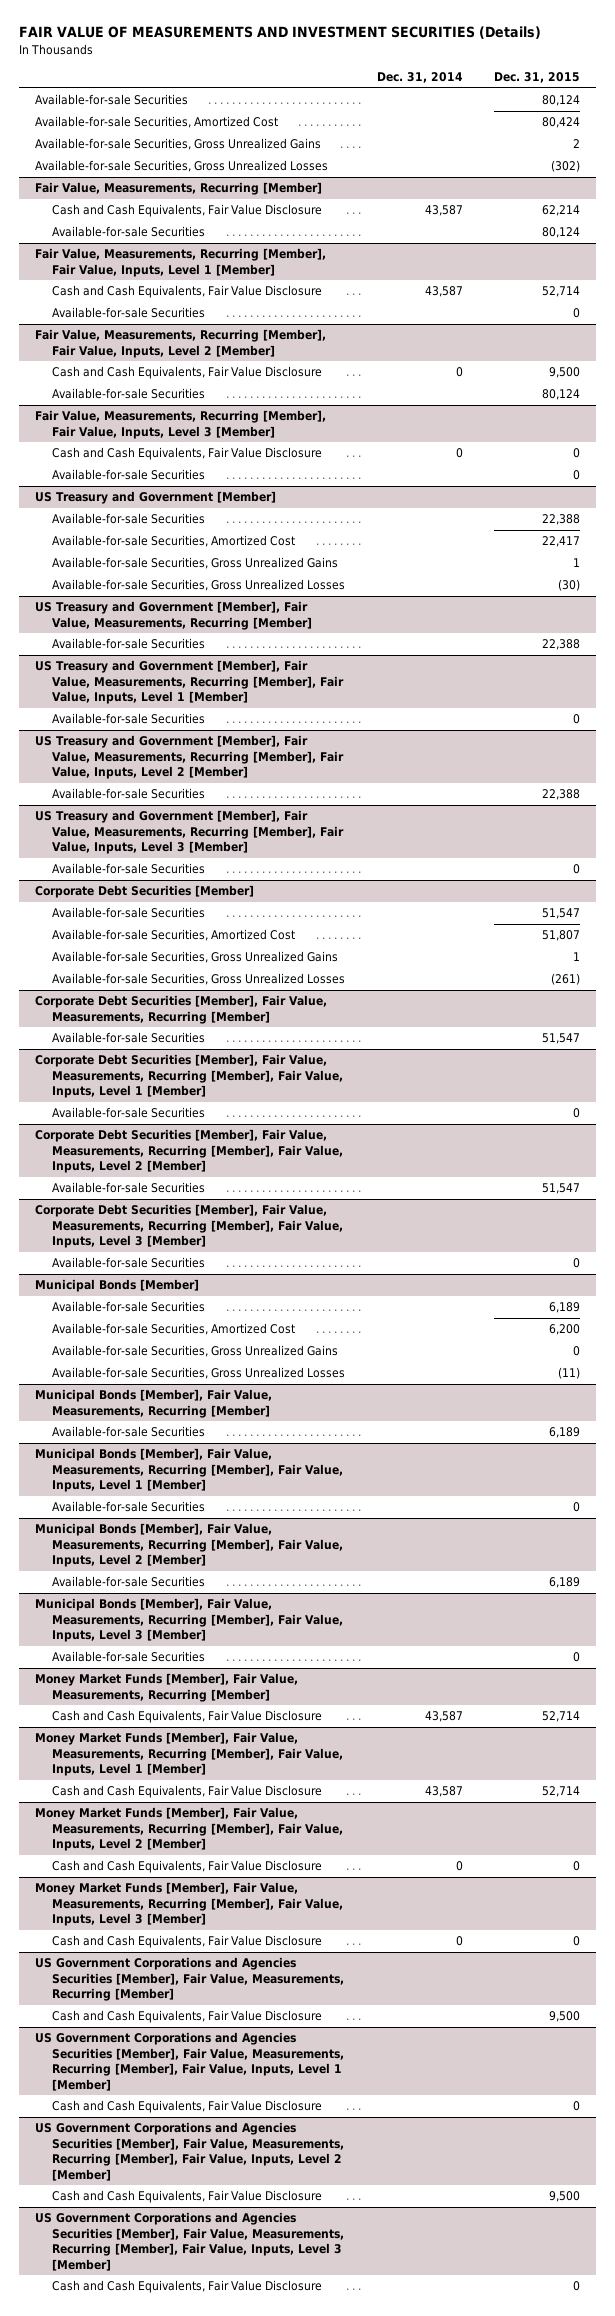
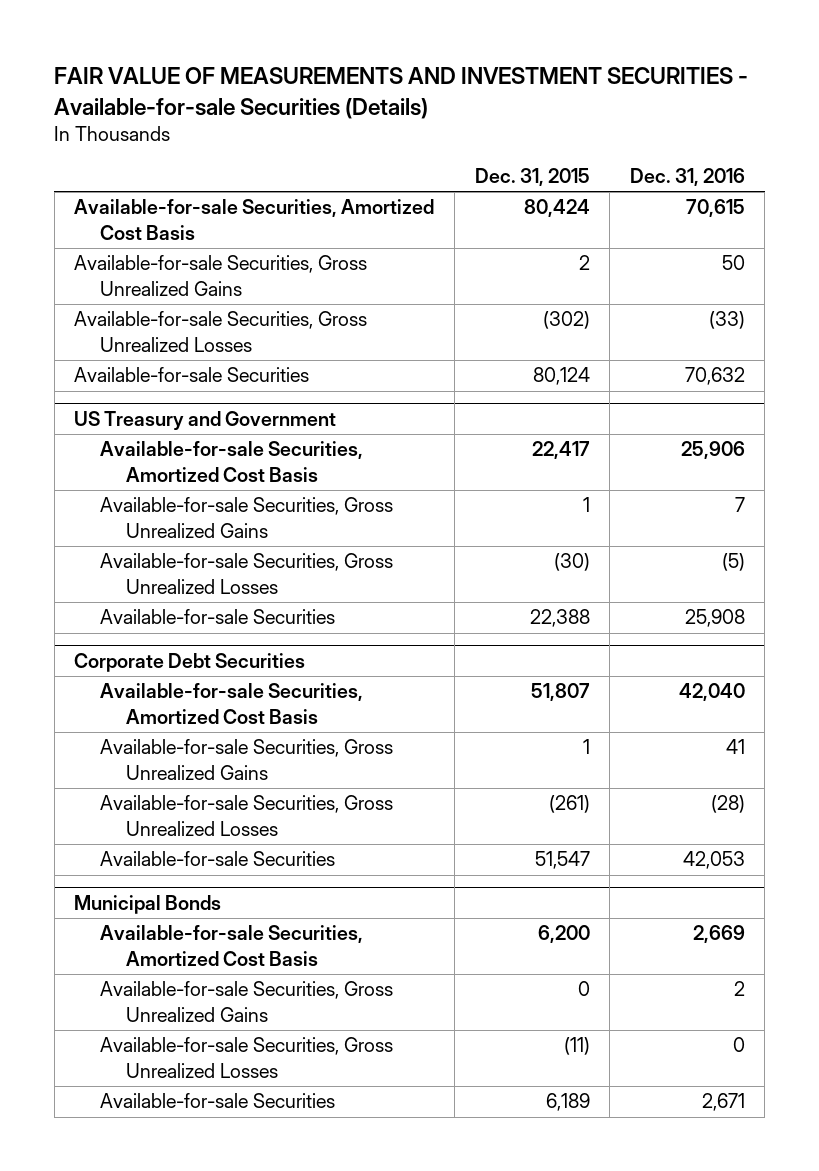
[18,26,541,40] FAIR VALUE OF MEASUREMENTS AND INVESTMENT SECURITIES (Details) -> [54,67,749,119] FAIR VALUE OF MEASUREMENTS AND INVESTMENT SECURITIES - Available-for-sale Securities (Details)
[376,71,463,83] Dec. 31, 2014 -> none
none -> [629,167,745,186] Dec. 31, 2016
[34,94,188,106] Available-for-sale Securities -> none
[34,116,278,129] Available-for-sale Securities, Amortized Cost -> [74,199,435,240] Available-for-sale Securities, Amortized Cost Basis
[34,182,322,196] Fair Value, Measurements, Recurring [Member] -> none
[52,204,323,218] Cash and Cash Equivalents, Fair Value Disclosure -> none
[34,248,326,277] Fair Value, Measurements, Recurring [Member], Fair Value, Inputs, Level 1 [Member] -> none
[52,285,323,299] Cash and Cash Equivalents, Fair Value Disclosure -> none
[52,307,206,319] Available-for-sale Securities -> none
[34,329,326,358] Fair Value, Measurements, Recurring [Member], Fair Value, Inputs, Level 2 [Member] -> none
[52,366,323,380] Cash and Cash Equivalents, Fair Value Disclosure -> none
[52,388,206,400] Available-for-sale Securities -> none
[34,410,326,439] Fair Value, Measurements, Recurring [Member], Fair Value, Inputs, Level 3 [Member] -> none
[52,447,323,461] Cash and Cash Equivalents, Fair Value Disclosure -> none
[52,469,206,481] Available-for-sale Securities -> none
[52,513,206,525] Available-for-sale Securities -> none
[34,491,276,505] US Treasury and Government [Member] -> [74,411,337,431] US Treasury and Government
[52,535,296,548] Available-for-sale Securities, Amortized Cost -> [100,441,364,482] Available-for-sale Securities, Amortized Cost Basis
[34,601,313,630] US Treasury and Government [Member], Fair Value, Measurements, Recurring [Member] -> none
[34,660,345,705] US Treasury and Government [Member], Fair Value, Measurements, Recurring [Member], Fair Value, Inputs, Level 1 [Member] -> none
[52,713,206,725] Available-for-sale Securities -> none
[34,735,345,780] US Treasury and Government [Member], Fair Value, Measurements, Recurring [Member], Fair Value, Inputs, Level 2 [Member] -> none
[52,788,206,800] Available-for-sale Securities -> none
[34,810,345,855] US Treasury and Government [Member], Fair Value, Measurements, Recurring [Member], Fair Value, Inputs, Level 3 [Member] -> none
[52,863,206,875] Available-for-sale Securities -> none
[52,907,206,919] Available-for-sale Securities -> none
[34,885,254,899] Corporate Debt Securities [Member] -> [74,653,306,673] Corporate Debt Securities
[52,929,296,942] Available-for-sale Securities, Amortized Cost -> [100,683,364,724] Available-for-sale Securities, Amortized Cost Basis
[34,995,327,1024] Corporate Debt Securities [Member], Fair Value, Measurements, Recurring [Member] -> none
[34,1054,344,1099] Corporate Debt Securities [Member], Fair Value, Measurements, Recurring [Member], Fair Value, Inputs, Level 1 [Member] -> none
[52,1107,206,1119] Available-for-sale Securities -> none
[34,1129,344,1174] Corporate Debt Securities [Member], Fair Value, Measurements, Recurring [Member], Fair Value, Inputs, Level 2 [Member] -> none
[52,1182,206,1194] Available-for-sale Securities -> none
[34,1204,344,1249] Corporate Debt Securities [Member], Fair Value, Measurements, Recurring [Member], Fair Value, Inputs, Level 3 [Member] -> none
[52,1257,206,1269] Available-for-sale Securities -> none
[52,1301,206,1313] Available-for-sale Securities -> none
[34,1279,199,1293] Municipal Bonds [Member] -> [74,895,222,915] Municipal Bonds
[52,1323,296,1336] Available-for-sale Securities, Amortized Cost -> [100,925,364,966] Available-for-sale Securities, Amortized Cost Basis
[34,1389,272,1418] Municipal Bonds [Member], Fair Value, Measurements, Recurring [Member] -> none
[34,1448,344,1493] Municipal Bonds [Member], Fair Value, Measurements, Recurring [Member], Fair Value, Inputs, Level 1 [Member] -> none
[52,1501,206,1513] Available-for-sale Securities -> none
[34,1523,344,1568] Municipal Bonds [Member], Fair Value, Measurements, Recurring [Member], Fair Value, Inputs, Level 2 [Member] -> none
[52,1576,206,1588] Available-for-sale Securities -> none
[34,1598,344,1643] Municipal Bonds [Member], Fair Value, Measurements, Recurring [Member], Fair Value, Inputs, Level 3 [Member] -> none
[52,1651,206,1663] Available-for-sale Securities -> none
[34,1673,298,1702] Money Market Funds [Member], Fair Value, Measurements, Recurring [Member] -> none
[52,1710,323,1724] Cash and Cash Equivalents, Fair Value Disclosure -> none
[34,1732,344,1777] Money Market Funds [Member], Fair Value, Measurements, Recurring [Member], Fair Value, Inputs, Level 1 [Member] -> none
[52,1785,323,1799] Cash and Cash Equivalents, Fair Value Disclosure -> none
[34,1807,344,1852] Money Market Funds [Member], Fair Value, Measurements, Recurring [Member], Fair Value, Inputs, Level 2 [Member] -> none
[52,1860,323,1874] Cash and Cash Equivalents, Fair Value Disclosure -> none
[34,1882,344,1927] Money Market Funds [Member], Fair Value, Measurements, Recurring [Member], Fair Value, Inputs, Level 3 [Member] -> none
[52,1935,323,1949] Cash and Cash Equivalents, Fair Value Disclosure -> none
[34,1957,345,2002] US Government Corporations and Agencies Securities [Member], Fair Value, Measurements, Recurring [Member] -> none
[52,2010,323,2024] Cash and Cash Equivalents, Fair Value Disclosure -> none
[34,2032,345,2091] US Government Corporations and Agencies Securities [Member], Fair Value, Measurements, Recurring [Member], Fair Value, Inputs, Level 1 [Member] -> none
[52,2100,323,2114] Cash and Cash Equivalents, Fair Value Disclosure -> none
[34,2122,345,2181] US Government Corporations and Agencies Securities [Member], Fair Value, Measurements, Recurring [Member], Fair Value, Inputs, Level 2 [Member] -> none
[52,2190,323,2204] Cash and Cash Equivalents, Fair Value Disclosure -> none
[34,2212,345,2271] US Government Corporations and Agencies Securities [Member], Fair Value, Measurements, Recurring [Member], Fair Value, Inputs, Level 3 [Member] -> none
[52,2280,323,2294] Cash and Cash Equivalents, Fair Value Disclosure -> none

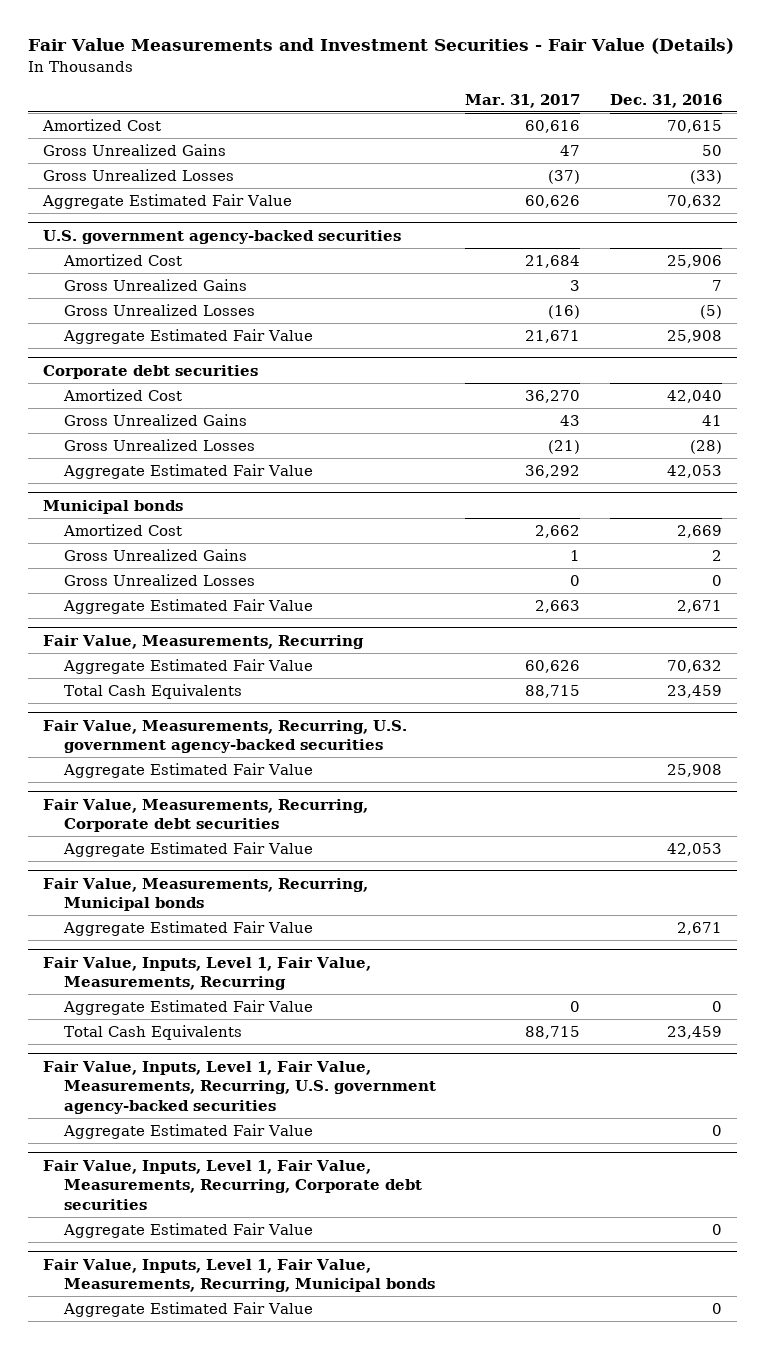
[54,67,749,119] FAIR VALUE OF MEASUREMENTS AND INVESTMENT SECURITIES - Available-for-sale Securities (Details) -> [28,38,735,55] Fair Value Measurements and Investment Securities - Fair Value (Details)
[474,167,590,186] Dec. 31, 2015 -> none
none -> [465,93,581,108] Mar. 31, 2017
[74,199,435,240] Available-for-sale Securities, Amortized Cost Basis -> [41,119,161,132] Amortized Cost
[74,255,368,296] Available-for-sale Securities, Gross Unrealized Gains -> [42,144,226,157] Gross Unrealized Gains
[74,311,368,352] Available-for-sale Securities, Gross Unrealized Losses -> [42,169,234,182] Gross Unrealized Losses
[74,367,310,383] Available-for-sale Securities -> [41,194,292,210] Aggregate Estimated Fair Value
[74,411,337,431] US Treasury and Government -> [42,229,401,244] U.S. government agency-backed securities
[100,441,364,482] Available-for-sale Securities, Amortized Cost Basis -> [62,254,182,267] Amortized Cost
[100,497,394,538] Available-for-sale Securities, Gross Unrealized Gains -> [63,279,247,292] Gross Unrealized Gains
[100,553,394,594] Available-for-sale Securities, Gross Unrealized Losses -> [63,304,255,317] Gross Unrealized Losses
[100,609,336,625] Available-for-sale Securities -> [62,329,313,345] Aggregate Estimated Fair Value
[74,653,306,673] Corporate Debt Securities -> [42,364,258,379] Corporate debt securities
[100,683,364,724] Available-for-sale Securities, Amortized Cost Basis -> [62,389,182,402] Amortized Cost
[100,739,394,780] Available-for-sale Securities, Gross Unrealized Gains -> [63,414,247,427] Gross Unrealized Gains
[100,795,394,836] Available-for-sale Securities, Gross Unrealized Losses -> [63,439,255,452] Gross Unrealized Losses
[100,851,336,867] Available-for-sale Securities -> [62,464,313,480] Aggregate Estimated Fair Value
[74,895,222,915] Municipal Bonds -> [42,499,183,514] Municipal bonds
[100,925,364,966] Available-for-sale Securities, Amortized Cost Basis -> [62,524,182,537] Amortized Cost
[100,981,394,1022] Available-for-sale Securities, Gross Unrealized Gains -> [63,549,247,562] Gross Unrealized Gains
[100,1037,394,1078] Available-for-sale Securities, Gross Unrealized Losses -> [63,574,255,587] Gross Unrealized Losses
[100,1093,336,1109] Available-for-sale Securities -> [62,599,313,615] Aggregate Estimated Fair Value
none -> [42,634,364,649] Fair Value, Measurements, Recurring
none -> [62,659,313,675] Aggregate Estimated Fair Value
none -> [63,684,242,700] Total Cash Equivalents
none -> [42,719,407,754] Fair Value, Measurements, Recurring, U.S. government agency-backed securities
none -> [62,763,313,779] Aggregate Estimated Fair Value
none -> [42,798,368,833] Fair Value, Measurements, Recurring, Corporate debt securities
none -> [62,842,313,858] Aggregate Estimated Fair Value
none -> [42,877,368,912] Fair Value, Measurements, Recurring, Municipal bonds
none -> [62,921,313,937] Aggregate Estimated Fair Value
none -> [42,956,371,991] Fair Value, Inputs, Level 1, Fair Value, Measurements, Recurring
none -> [62,1000,313,1016] Aggregate Estimated Fair Value
none -> [63,1025,242,1041] Total Cash Equivalents
none -> [42,1060,436,1114] Fair Value, Inputs, Level 1, Fair Value, Measurements, Recurring, U.S. government agency-backed securities
none -> [62,1124,313,1140] Aggregate Estimated Fair Value
none -> [42,1159,422,1210] Fair Value, Inputs, Level 1, Fair Value, Measurements, Recurring, Corporate debt securities
none -> [62,1223,313,1239] Aggregate Estimated Fair Value
none -> [42,1258,435,1293] Fair Value, Inputs, Level 1, Fair Value, Measurements, Recurring, Municipal bonds
none -> [62,1302,313,1318] Aggregate Estimated Fair Value

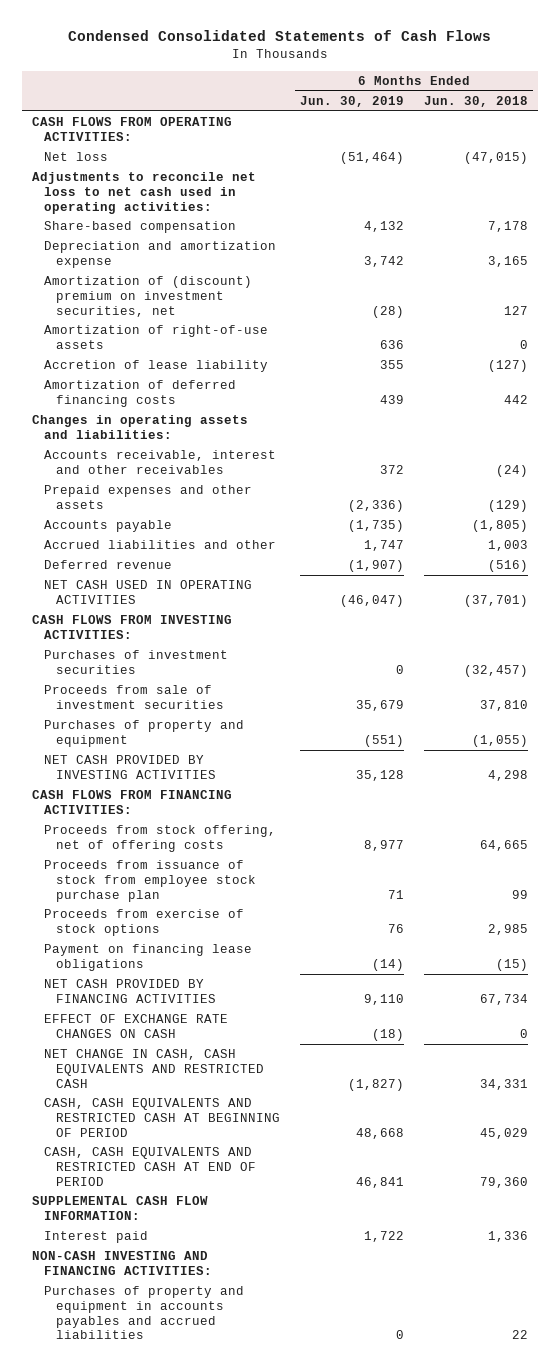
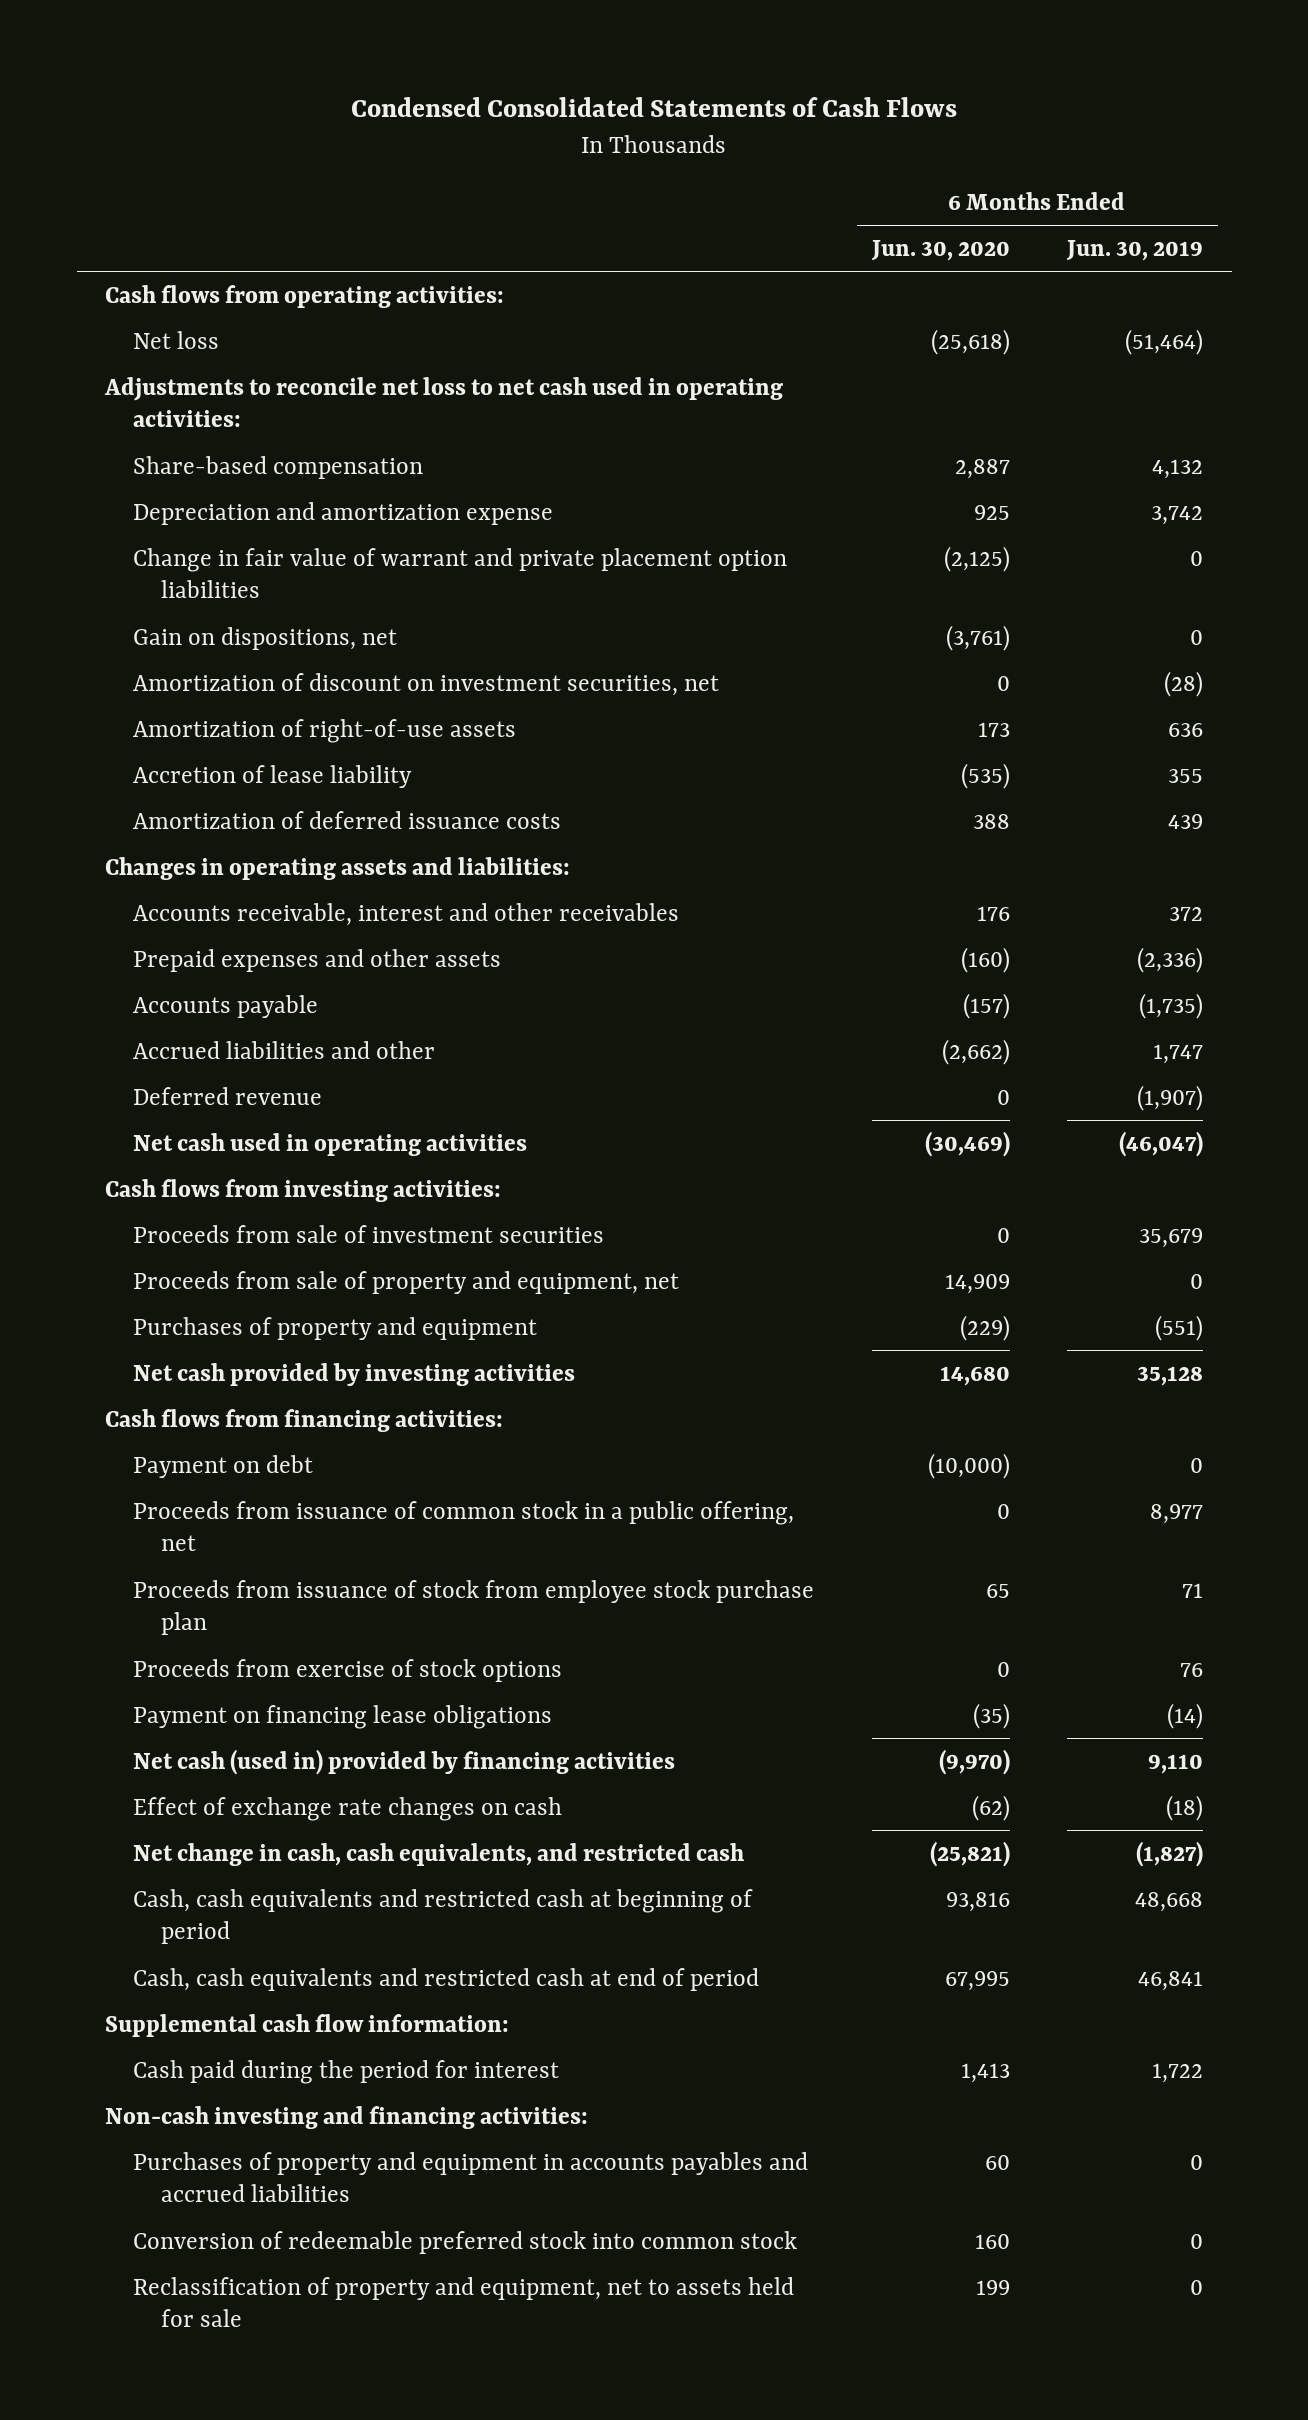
[424,96,529,108] Jun. 30, 2018 -> none
none -> [870,239,1010,261] Jun. 30, 2020
[31,117,232,141] CASH FLOWS FROM OPERATING ACTIVITIES: -> [105,284,505,308] Cash flows from operating activities:
none -> [132,547,787,599] Change in fair value of warrant and private placement option liabilities
none -> [132,626,397,650] Gain on dispositions, net
[43,276,252,317] Amortization of (discount) premium on investment securities, net -> [132,672,719,696] Amortization of discount on investment securities, net
[43,380,236,407] Amortization of deferred financing costs -> [132,810,561,829] Amortization of deferred issuance costs
[43,650,228,674] Purchases of investment securities -> none
[43,580,252,604] NET CASH USED IN OPERATING ACTIVITIES -> [132,1132,527,1156] Net cash used in operating activities
[31,615,232,639] CASH FLOWS FROM INVESTING ACTIVITIES: -> [105,1178,502,1202] Cash flows from investing activities:
none -> [132,1270,679,1294] Proceeds from sale of property and equipment, net
[43,755,216,779] NET CASH PROVIDED BY INVESTING ACTIVITIES -> [132,1362,575,1386] Net cash provided by investing activities
[31,790,232,814] CASH FLOWS FROM FINANCING ACTIVITIES: -> [105,1408,504,1432] Cash flows from financing activities:
none -> [132,1454,313,1478] Payment on debt
[43,825,276,852] Proceeds from stock offering, net of offering costs -> [132,1500,794,1552] Proceeds from issuance of common stock in a public offering, net
[43,979,216,1003] NET CASH PROVIDED BY FINANCING ACTIVITIES -> [132,1748,675,1775] Net cash (used in) provided by financing activities
[43,1014,228,1038] EFFECT OF EXCHANGE RATE CHANGES ON CASH -> [132,1796,562,1821] Effect of exchange rate changes on cash
[43,1049,264,1088] NET CHANGE IN CASH, CASH EQUIVALENTS AND RESTRICTED CASH -> [132,1842,744,1866] Net change in cash, cash equivalents, and restricted cash
[43,1098,280,1137] CASH, CASH EQUIVALENTS AND RESTRICTED CASH AT BEGINNING OF PERIOD -> [132,1888,753,1945] Cash, cash equivalents and restricted cash at beginning of period
[43,1147,256,1186] CASH, CASH EQUIVALENTS AND RESTRICTED CASH AT END OF PERIOD -> [132,1967,759,1991] Cash, cash equivalents and restricted cash at end of period
[31,1196,208,1220] SUPPLEMENTAL CASH FLOW INFORMATION: -> [105,2013,510,2037] Supplemental cash flow information:
[43,1231,148,1244] Interest paid -> [132,2059,559,2084] Cash paid during the period for interest
[31,1251,212,1275] NON-CASH INVESTING AND FINANCING ACTIVITIES: -> [105,2105,589,2129] Non-cash investing and financing activities:
none -> [132,2230,797,2254] Conversion of redeemable preferred stock into common stock
none -> [132,2276,794,2328] Reclassification of property and equipment, net to assets held for sale

